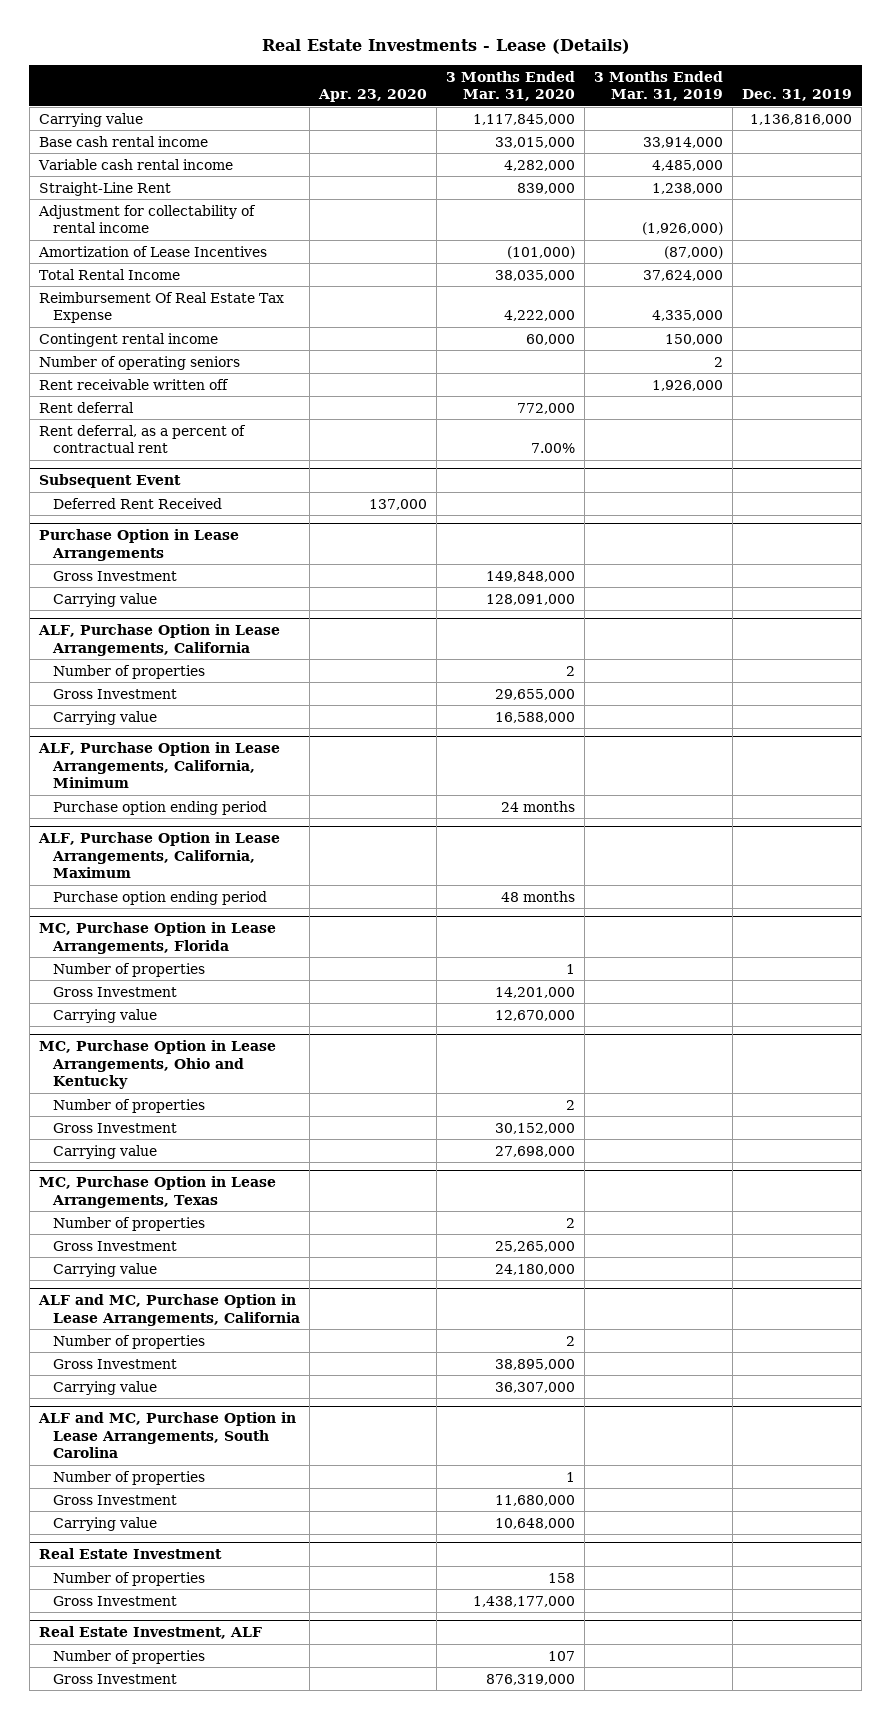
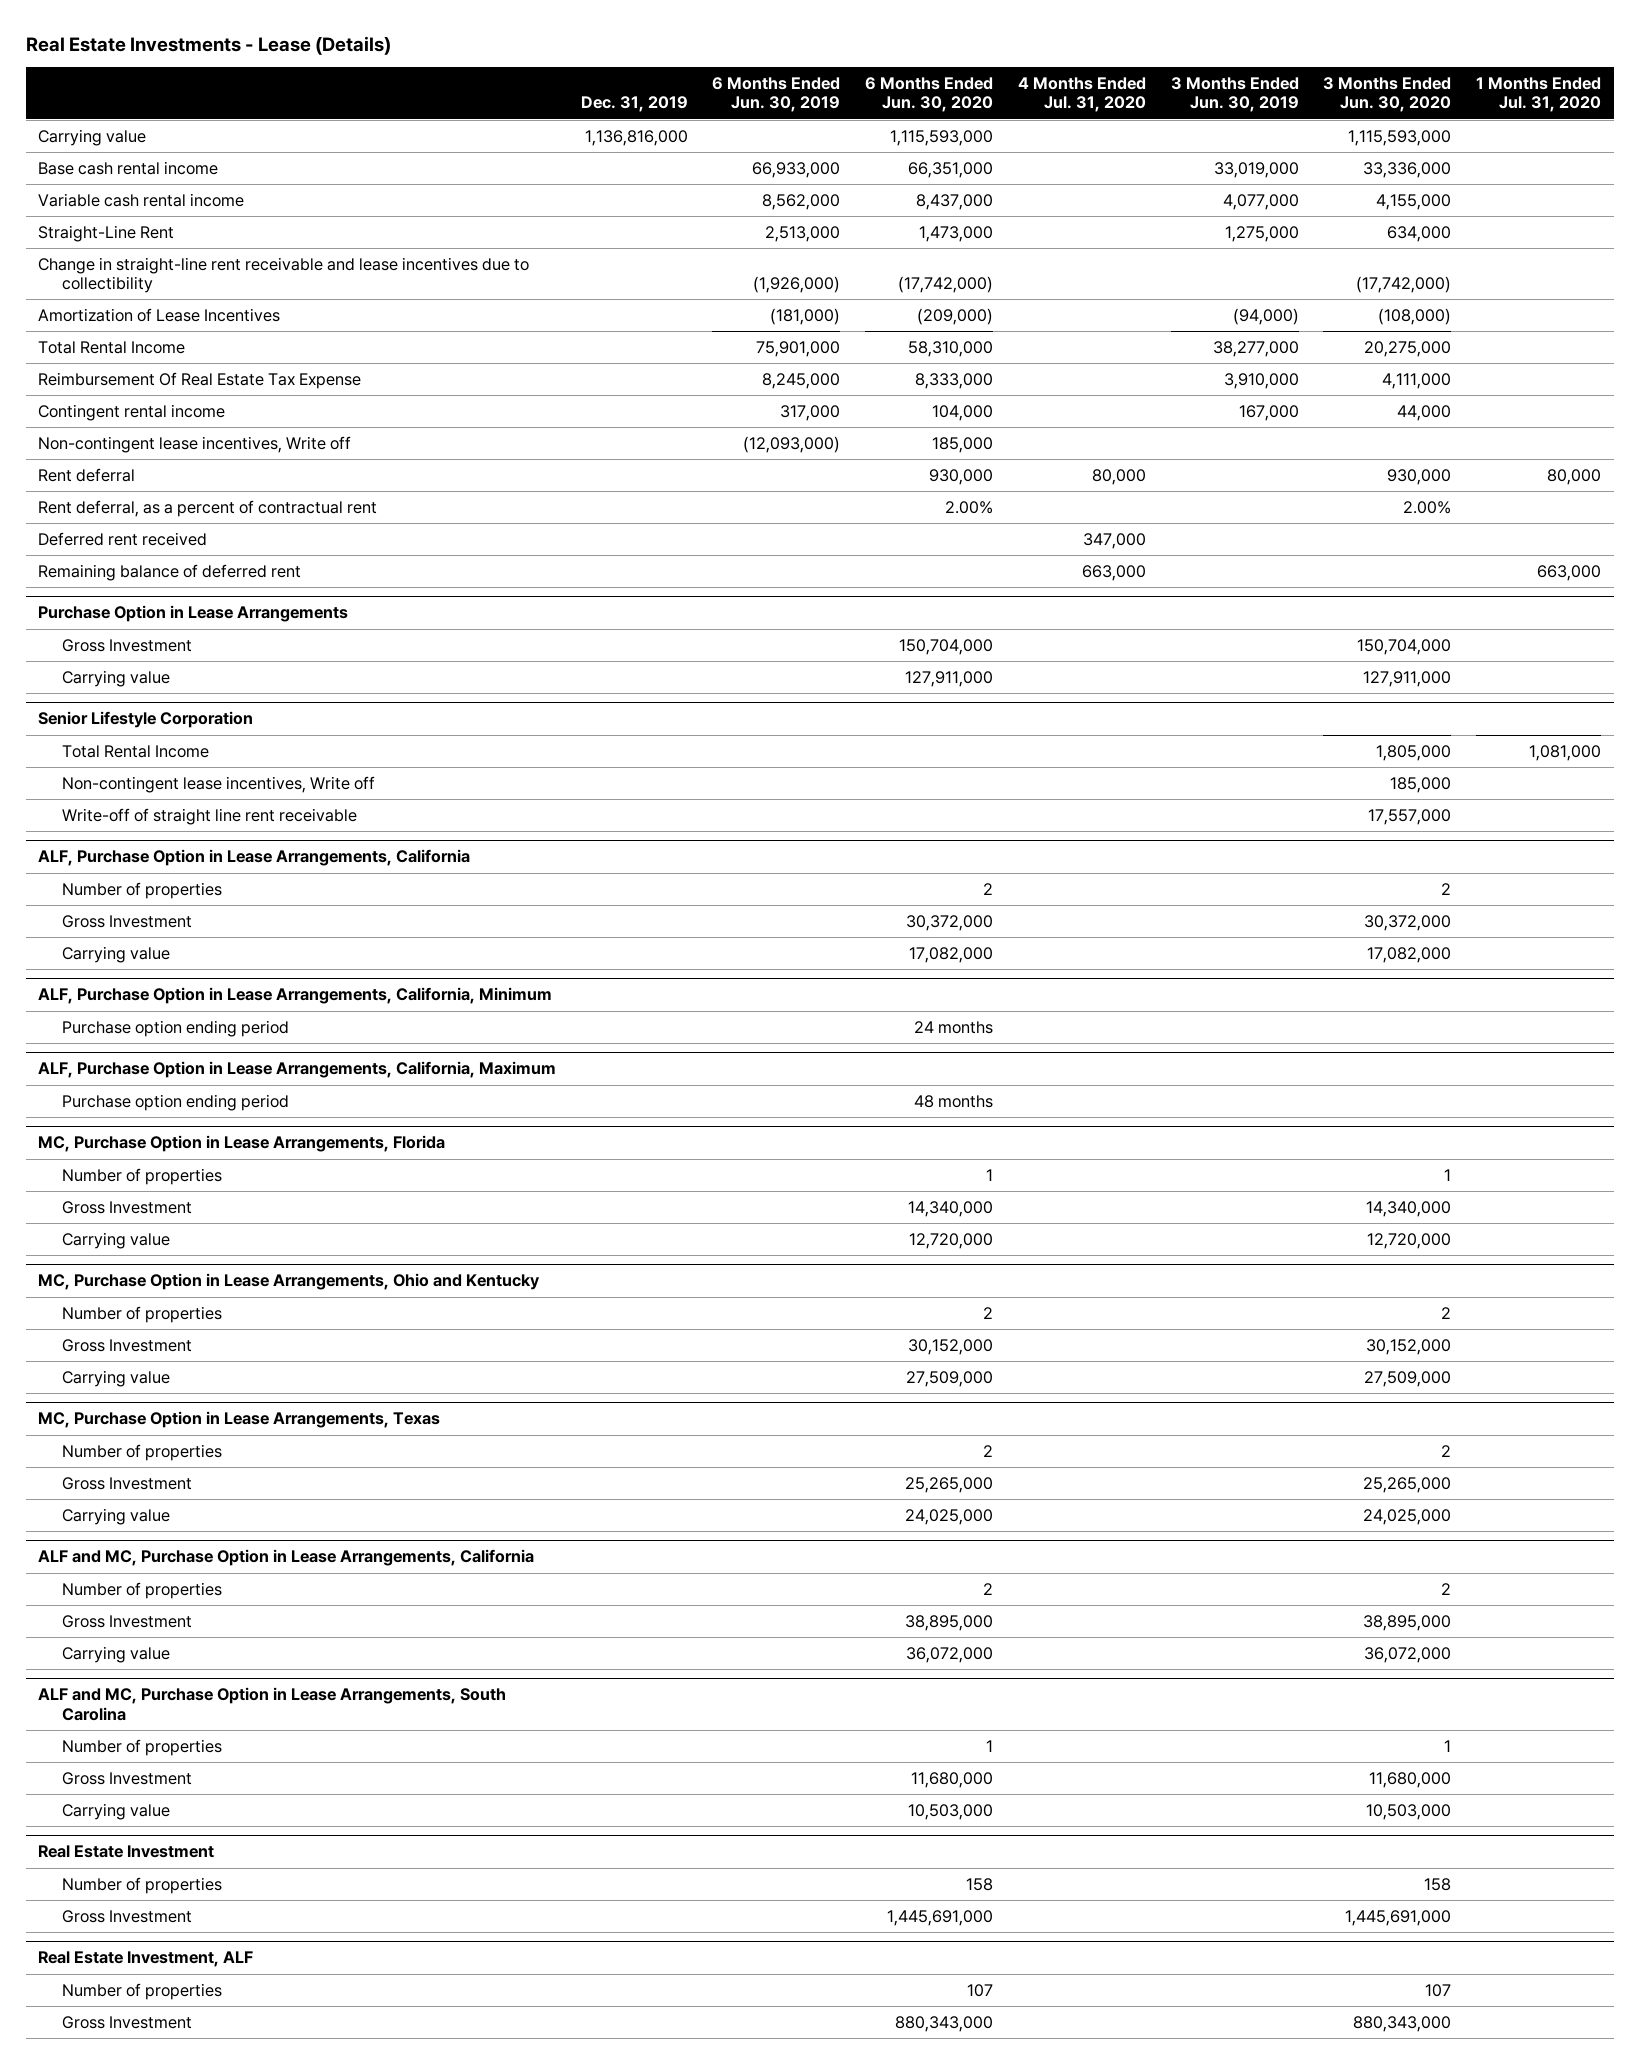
[318,89,428,103] Apr. 23, 2020 -> none
[446,70,576,102] 3 Months Ended Mar. 31, 2020 -> none
[594,70,724,102] 3 Months Ended Mar. 31, 2019 -> none
none -> [712,77,841,113] 6 Months Ended Jun. 30, 2019
none -> [865,77,994,113] 6 Months Ended Jun. 30, 2020
none -> [1017,77,1146,113] 4 Months Ended Jul. 31, 2020
none -> [1170,77,1299,113] 3 Months Ended Jun. 30, 2019
none -> [1323,77,1452,113] 3 Months Ended Jun. 30, 2020
none -> [1476,77,1602,113] 1 Months Ended Jul. 31, 2020
[38,204,257,234] Adjustment for collectability of rental income -> [38,256,530,293] Change in straight-line rent receivable and lease incentives due to collectibility
[39,355,241,370] Number of operating seniors -> none
[39,378,230,390] Rent receivable written off -> none
none -> [38,435,352,453] Non-contingent lease incentives, Write off
[39,474,182,489] Subsequent Event -> none
[52,497,222,509] Deferred Rent Received -> none
none -> [38,531,208,546] Deferred rent received
none -> [38,563,302,581] Remaining balance of deferred rent
none -> [38,711,254,729] Senior Lifestyle Corporation
none -> [62,744,210,758] Total Rental Income
none -> [62,775,376,793] Non-contingent lease incentives, Write off
none -> [62,807,358,825] Write-off of straight line rent receivable

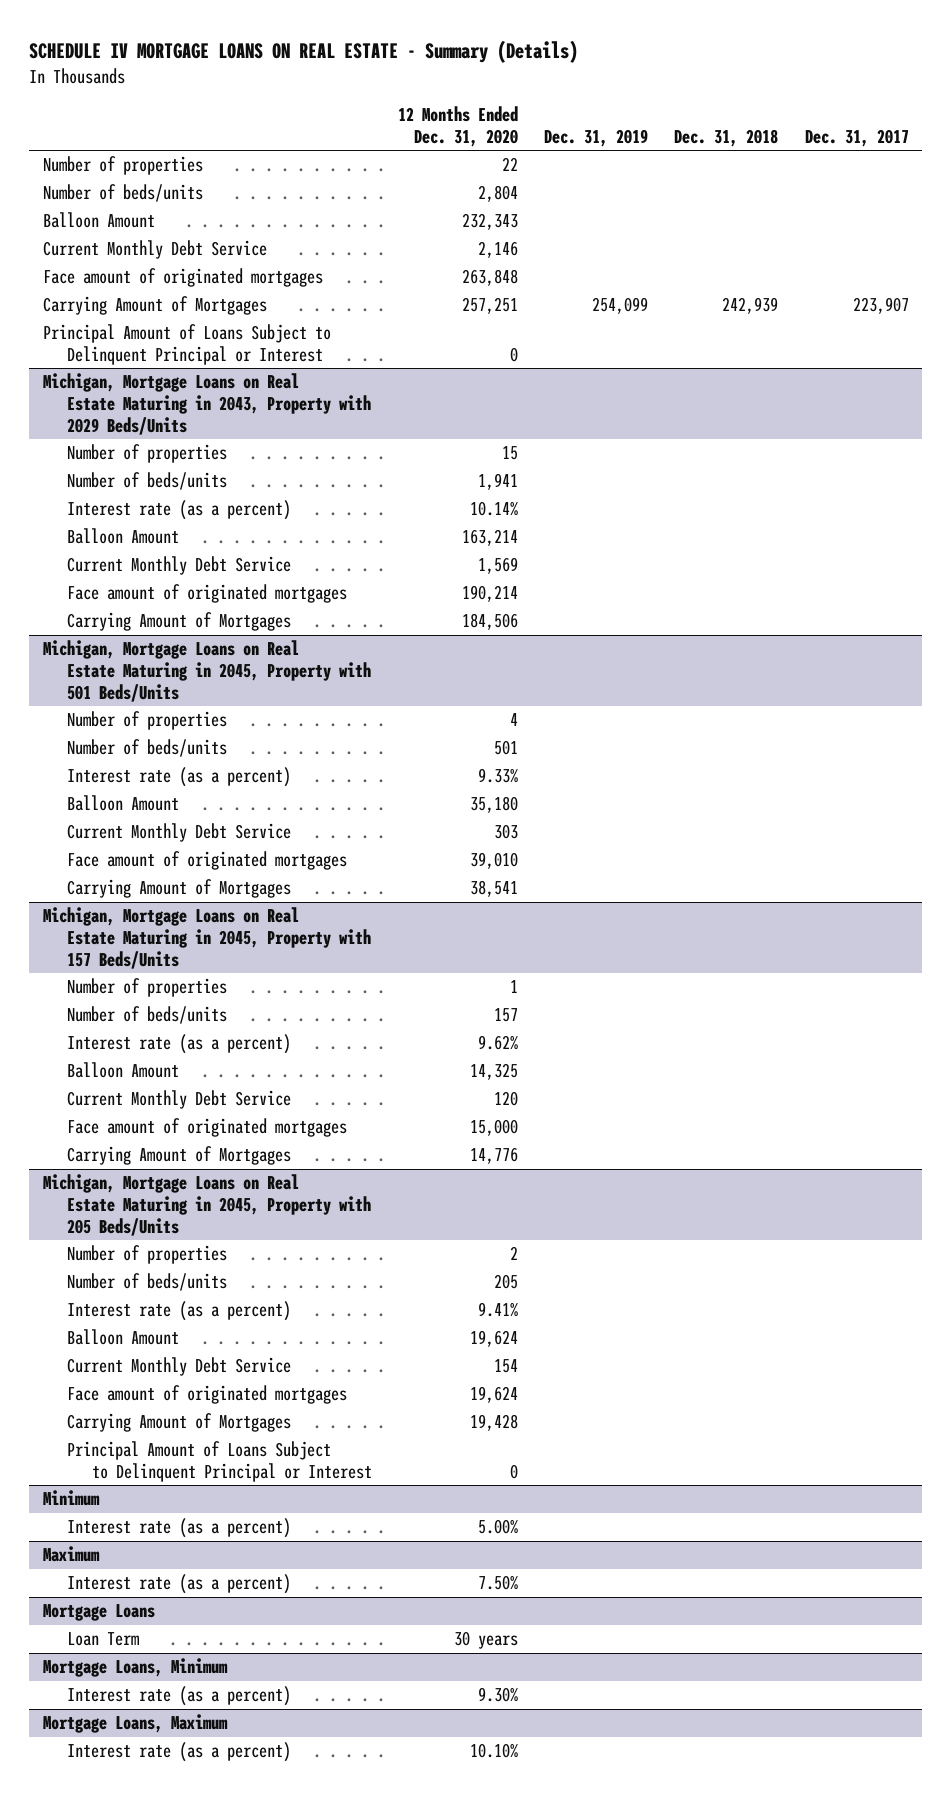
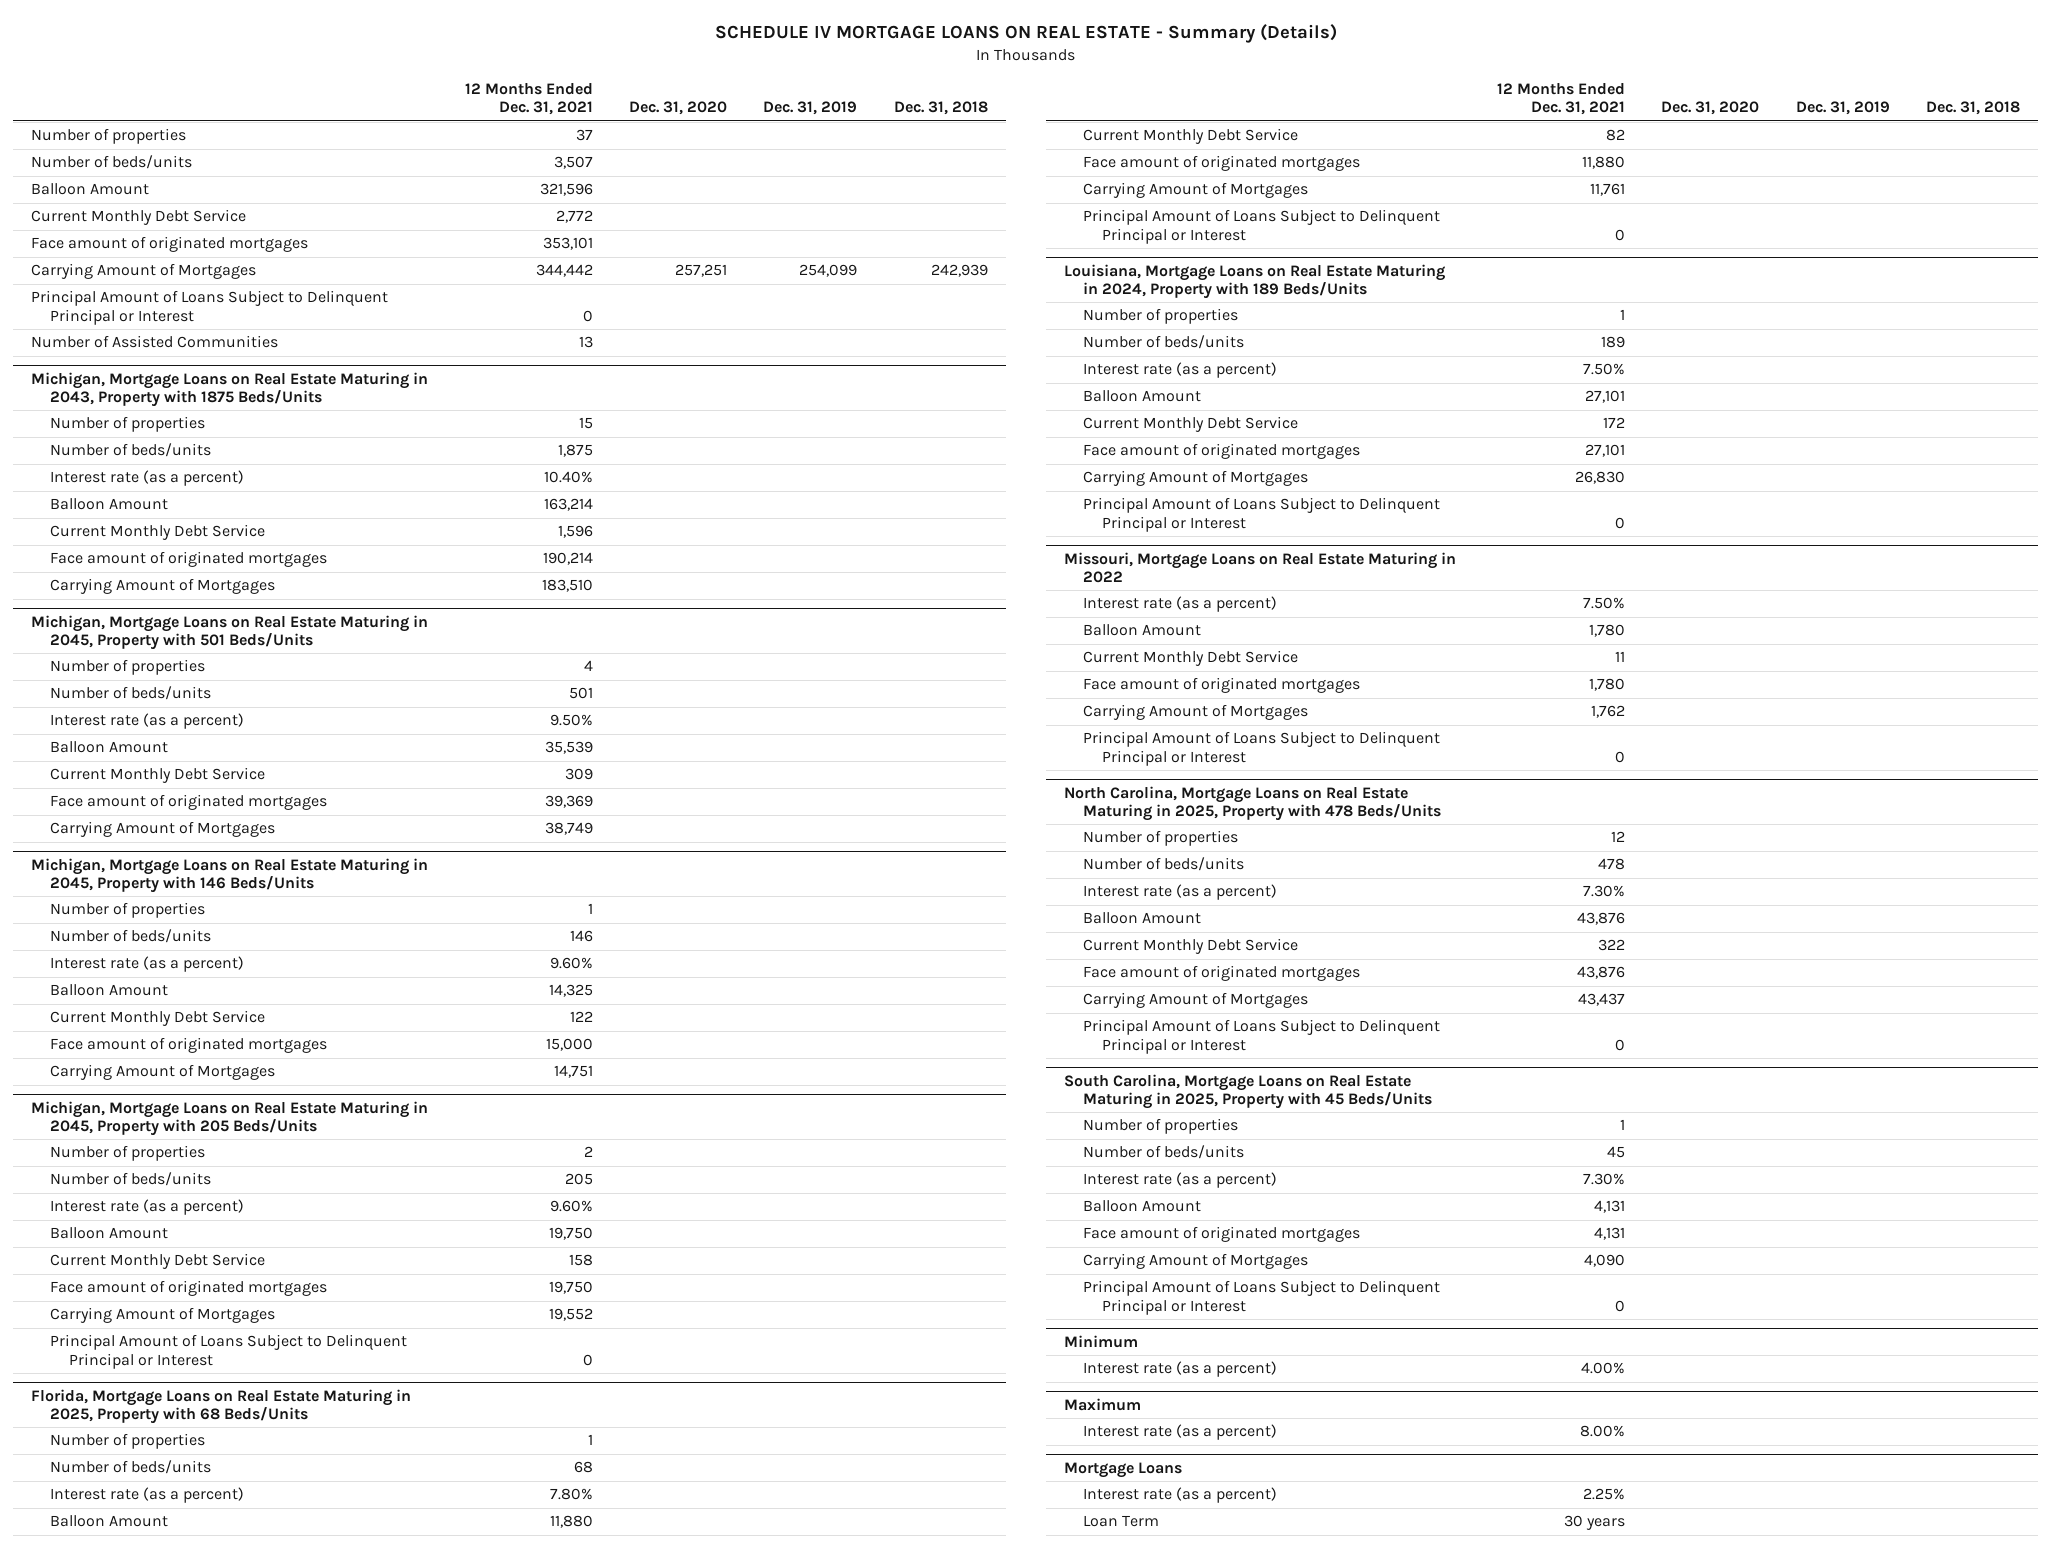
[398,106,519,147] 12 Months Ended Dec. 31, 2020 -> none
[804,128,909,147] Dec. 31, 2017 -> none
none -> [464,83,593,116] 12 Months Ended Dec. 31, 2021
none -> [628,101,727,116] Dec. 31, 2020
none -> [31,335,279,349] Number of Assisted Communities
[42,373,372,435] Michigan, Mortgage Loans on Real Estate Maturing in 2043, Property with 2029 Beds/Units -> [31,371,429,408] Michigan, Mortgage Loans on Real Estate Maturing in 2043, Property with 1875 Beds/Units
[42,907,372,969] Michigan, Mortgage Loans on Real Estate Maturing in 2045, Property with 157 Beds/Units -> [31,857,429,894] Michigan, Mortgage Loans on Real Estate Maturing in 2045, Property with 146 Beds/Units
none -> [31,1388,412,1425] Florida, Mortgage Loans on Real Estate Maturing in 2025, Property with 68 Beds/Units
none -> [50,1433,206,1450] Number of properties
none -> [50,1460,212,1475] Number of beds/units
none -> [50,1487,245,1504] Interest rate (as a percent)
none -> [50,1515,169,1528] Balloon Amount
none -> [1082,128,1298,145] Current Monthly Debt Service
none -> [1082,155,1360,172] Face amount of originated mortgages
none -> [1082,182,1308,199] Carrying Amount of Mortgages
none -> [1082,209,1440,244] Principal Amount of Loans Subject to Delinquent Principal or Interest
none -> [1063,263,1445,300] Louisiana, Mortgage Loans on Real Estate Maturing in 2024, Property with 189 Beds/Units
none -> [1082,308,1238,325] Number of properties
none -> [1082,335,1244,350] Number of beds/units
none -> [1082,362,1277,379] Interest rate (as a percent)
none -> [1082,390,1201,403] Balloon Amount
none -> [1082,416,1298,433] Current Monthly Debt Service
none -> [1082,443,1360,460] Face amount of originated mortgages
none -> [1082,470,1308,487] Carrying Amount of Mortgages
none -> [1082,497,1440,532] Principal Amount of Loans Subject to Delinquent Principal or Interest
none -> [1063,551,1456,584] Missouri, Mortgage Loans on Real Estate Maturing in 2022
none -> [1082,596,1277,613] Interest rate (as a percent)
none -> [1082,624,1201,637] Balloon Amount
none -> [1082,650,1298,667] Current Monthly Debt Service
none -> [1082,677,1360,694] Face amount of originated mortgages
none -> [1082,704,1308,721] Carrying Amount of Mortgages
none -> [1082,731,1440,766] Principal Amount of Loans Subject to Delinquent Principal or Interest
none -> [1063,785,1441,822] North Carolina, Mortgage Loans on Real Estate Maturing in 2025, Property with 478 Beds/Units
none -> [1082,830,1238,847] Number of properties
none -> [1082,857,1244,872] Number of beds/units
none -> [1082,884,1277,901] Interest rate (as a percent)
none -> [1082,912,1201,925] Balloon Amount
none -> [1082,938,1298,955] Current Monthly Debt Service
none -> [1082,965,1360,982] Face amount of originated mortgages
none -> [1082,992,1308,1009] Carrying Amount of Mortgages
none -> [1082,1019,1440,1054] Principal Amount of Loans Subject to Delinquent Principal or Interest
none -> [1063,1073,1432,1110] South Carolina, Mortgage Loans on Real Estate Maturing in 2025, Property with 45 Beds/Units
none -> [1082,1118,1238,1135] Number of properties
none -> [1082,1145,1244,1160] Number of beds/units
none -> [1082,1172,1277,1189] Interest rate (as a percent)
none -> [1082,1200,1201,1213] Balloon Amount
none -> [1082,1226,1360,1243] Face amount of originated mortgages
none -> [1082,1253,1308,1270] Carrying Amount of Mortgages
none -> [1082,1280,1440,1315] Principal Amount of Loans Subject to Delinquent Principal or Interest
none -> [1082,1487,1277,1504] Interest rate (as a percent)
[42,1658,228,1678] Mortgage Loans, Minimum -> none
[67,1686,292,1707] Interest rate (as a percent) -> none
[42,1714,228,1734] Mortgage Loans, Maximum -> none
[67,1742,292,1763] Interest rate (as a percent) -> none

